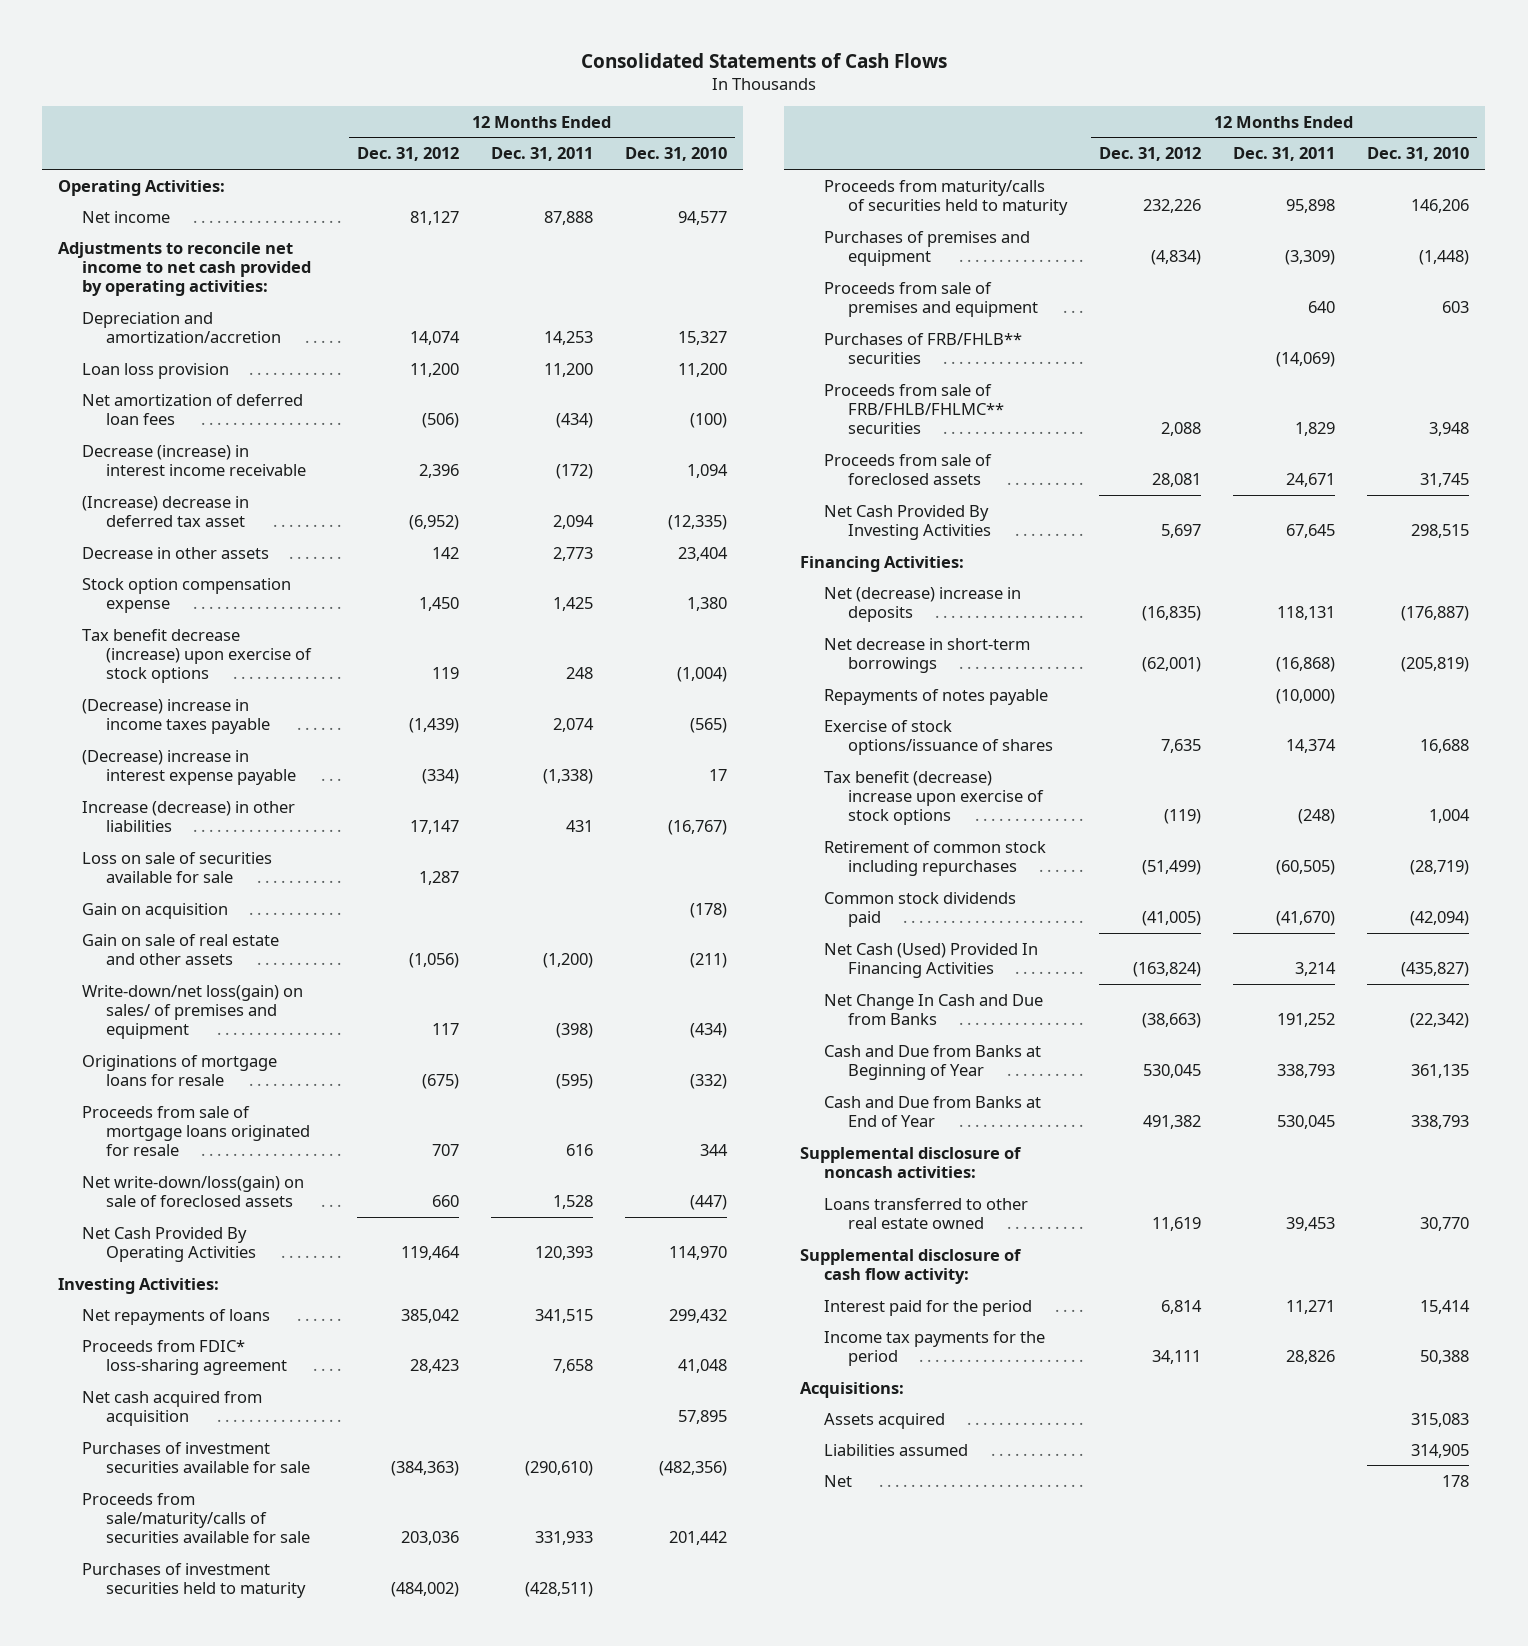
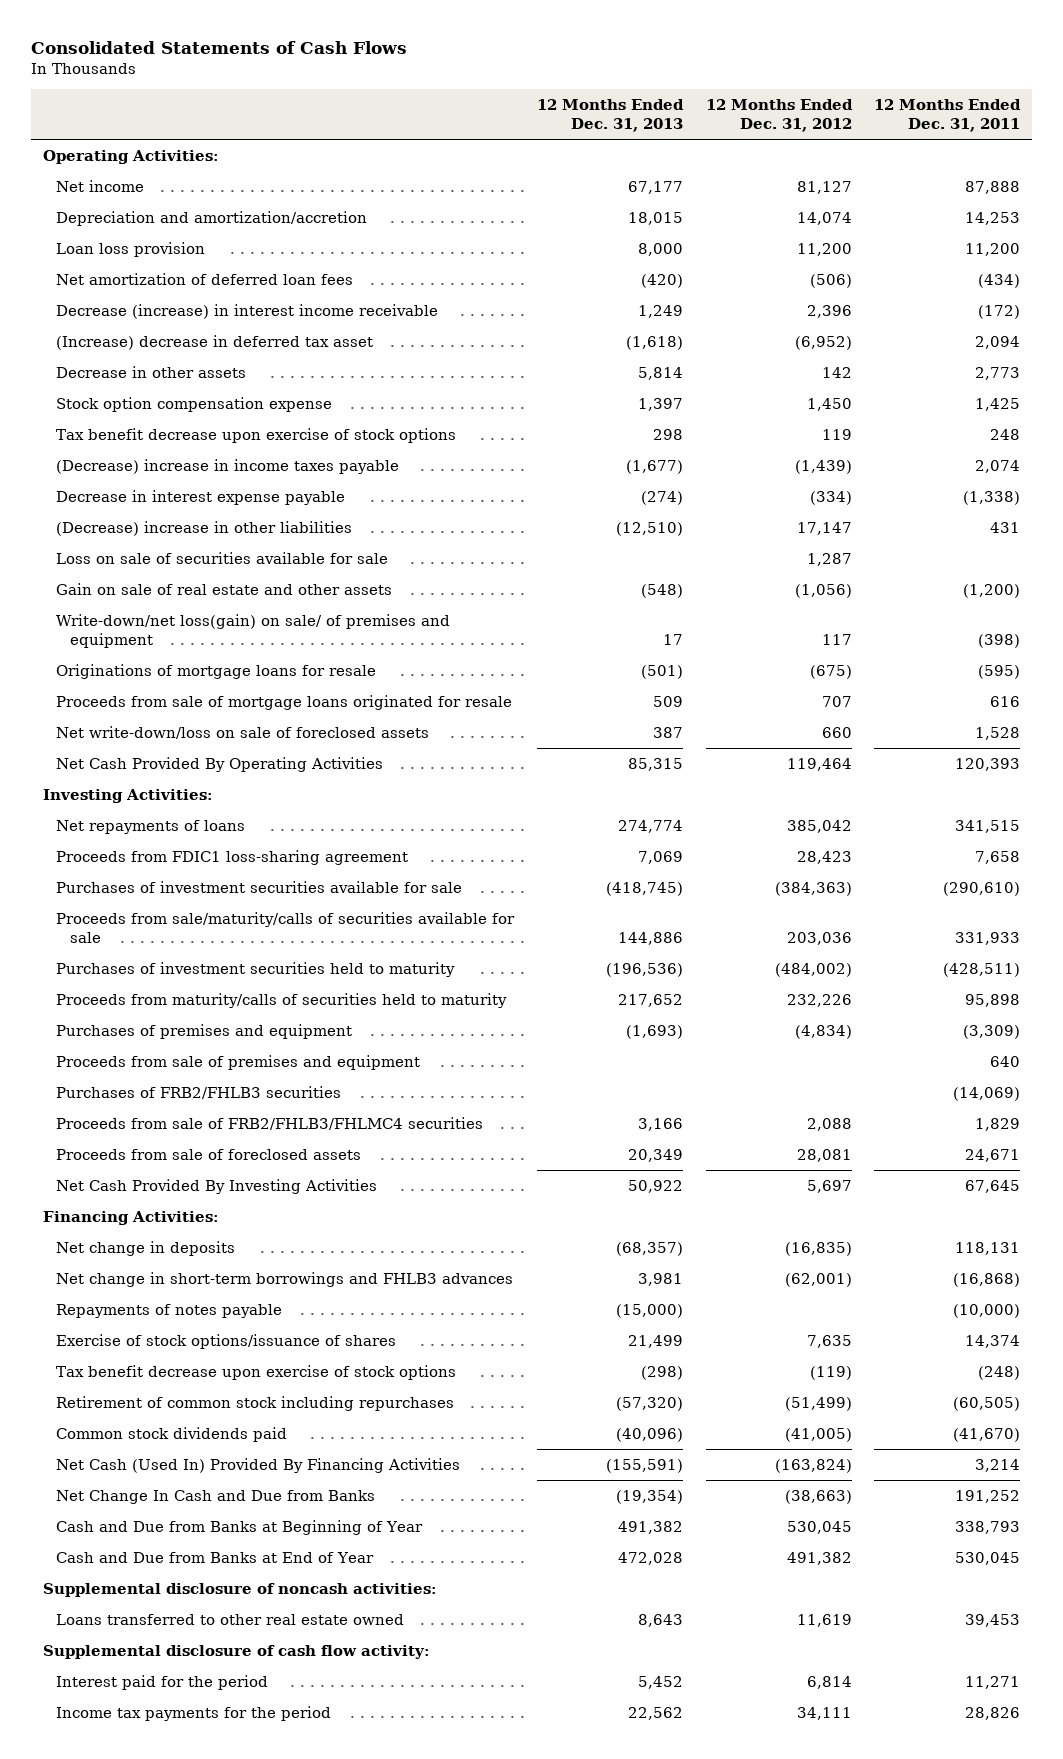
[625,147,728,162] Dec. 31, 2010 -> none
none -> [536,99,684,133] 12 Months Ended Dec. 31, 2013
[58,241,312,297] Adjustments to reconcile net income to net cash provided by operating activities: -> none
[82,628,313,684] Tax benefit decrease (increase) upon exercise of stock options -> [56,427,457,443] Tax benefit decrease upon exercise of stock options
[82,749,297,785] (Decrease) increase in interest expense payable -> [56,489,346,505] Decrease in interest expense payable
[82,800,296,832] Increase (decrease) in other liabilities -> [56,520,353,536] (Decrease) increase in other liabilities
[82,902,229,919] Gain on acquisition -> none
[82,984,304,1040] Write-down/net loss(gain) on sales/ of premises and equipment -> [56,613,451,649] Write-down/net loss(gain) on sale/ of premises and equipment
[82,1175,305,1207] Net write-down/loss(gain) on sale of foreclosed assets -> [56,725,430,739] Net write-down/loss on sale of foreclosed assets
[82,1390,263,1426] Net cash acquired from acquisition -> none
[82,1339,288,1375] Proceeds from FDIC* loss-sharing agreement -> [56,849,409,865] Proceeds from FDIC1 loss-sharing agreement
[824,332,1023,364] Purchases of FRB/FHLB** securities -> [56,1085,342,1099] Purchases of FRB2/FHLB3 securities
[824,383,1005,435] Proceeds from sale of FRB/FHLB/FHLMC** securities -> [56,1116,484,1130] Proceeds from sale of FRB2/FHLB3/FHLMC4 securities
[824,586,1022,622] Net (decrease) increase in deposits -> [56,1240,236,1256] Net change in deposits
[824,637,1031,673] Net decrease in short-term borrowings -> [56,1271,514,1287] Net change in short-term borrowings and FHLB3 advances
[824,770,1045,826] Tax benefit (decrease) increase upon exercise of stock options -> [56,1364,457,1380] Tax benefit decrease upon exercise of stock options
[824,942,1039,978] Net Cash (Used) Provided In Financing Activities -> [56,1457,461,1473] Net Cash (Used In) Provided By Financing Activities
[800,1381,905,1398] Acquisitions: -> none
[824,1412,946,1429] Assets acquired -> none
[824,1443,969,1456] Liabilities assumed -> none
[824,1474,853,1487] Net -> none

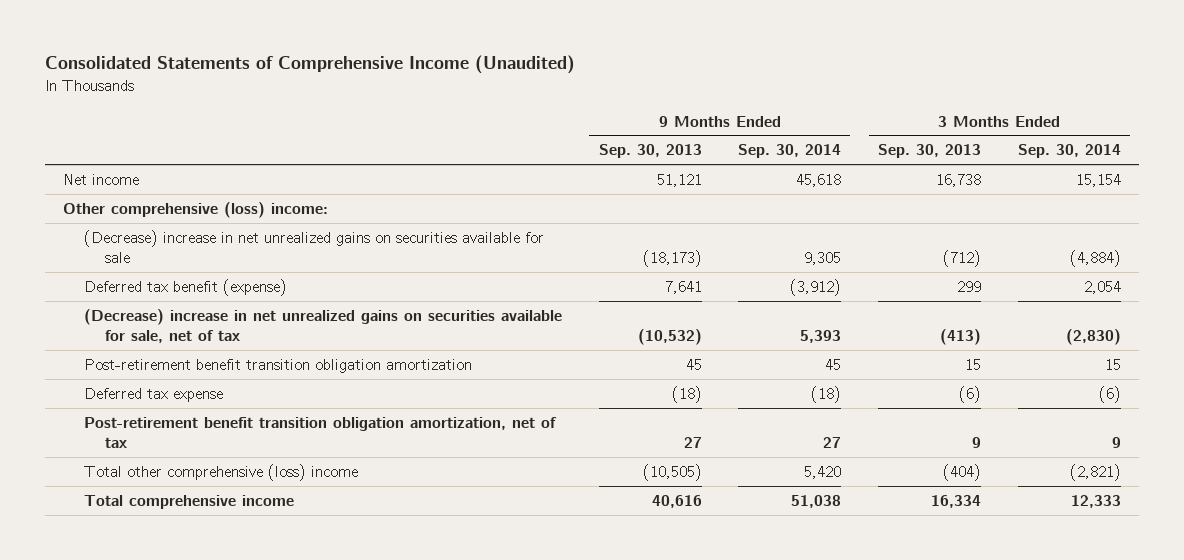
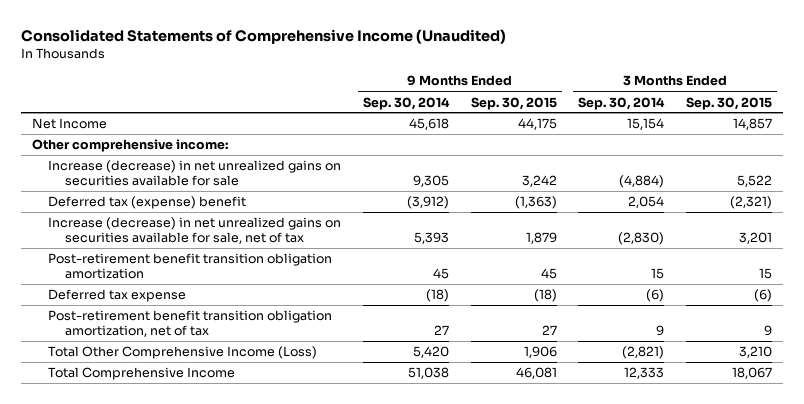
[598,144,702,159] Sep. 30, 2013 -> none
[877,144,981,159] Sep. 30, 2013 -> none
none -> [470,96,557,110] Sep. 30, 2015
none -> [686,96,773,110] Sep. 30, 2015
[63,173,140,185] Net income -> [31,118,107,130] Net Income
[63,201,329,218] Other comprehensive (loss) income: -> [31,139,228,153] Other comprehensive income:
[83,229,544,263] (Decrease) increase in net unrealized gains on securities available for sale -> [48,160,342,187] Increase (decrease) in net unrealized gains on securities available for sale
[83,278,287,296] Deferred tax benefit (expense) -> [48,196,247,210] Deferred tax (expense) benefit
[83,308,562,343] (Decrease) increase in net unrealized gains on securities available for sale, net of tax -> [48,217,342,245] Increase (decrease) in net unrealized gains on securities available for sale, net of tax
[83,463,358,481] Total other comprehensive (loss) income -> [48,346,318,360] Total Other Comprehensive Income (Loss)
[83,494,294,509] Total comprehensive income -> [48,367,236,381] Total Comprehensive Income

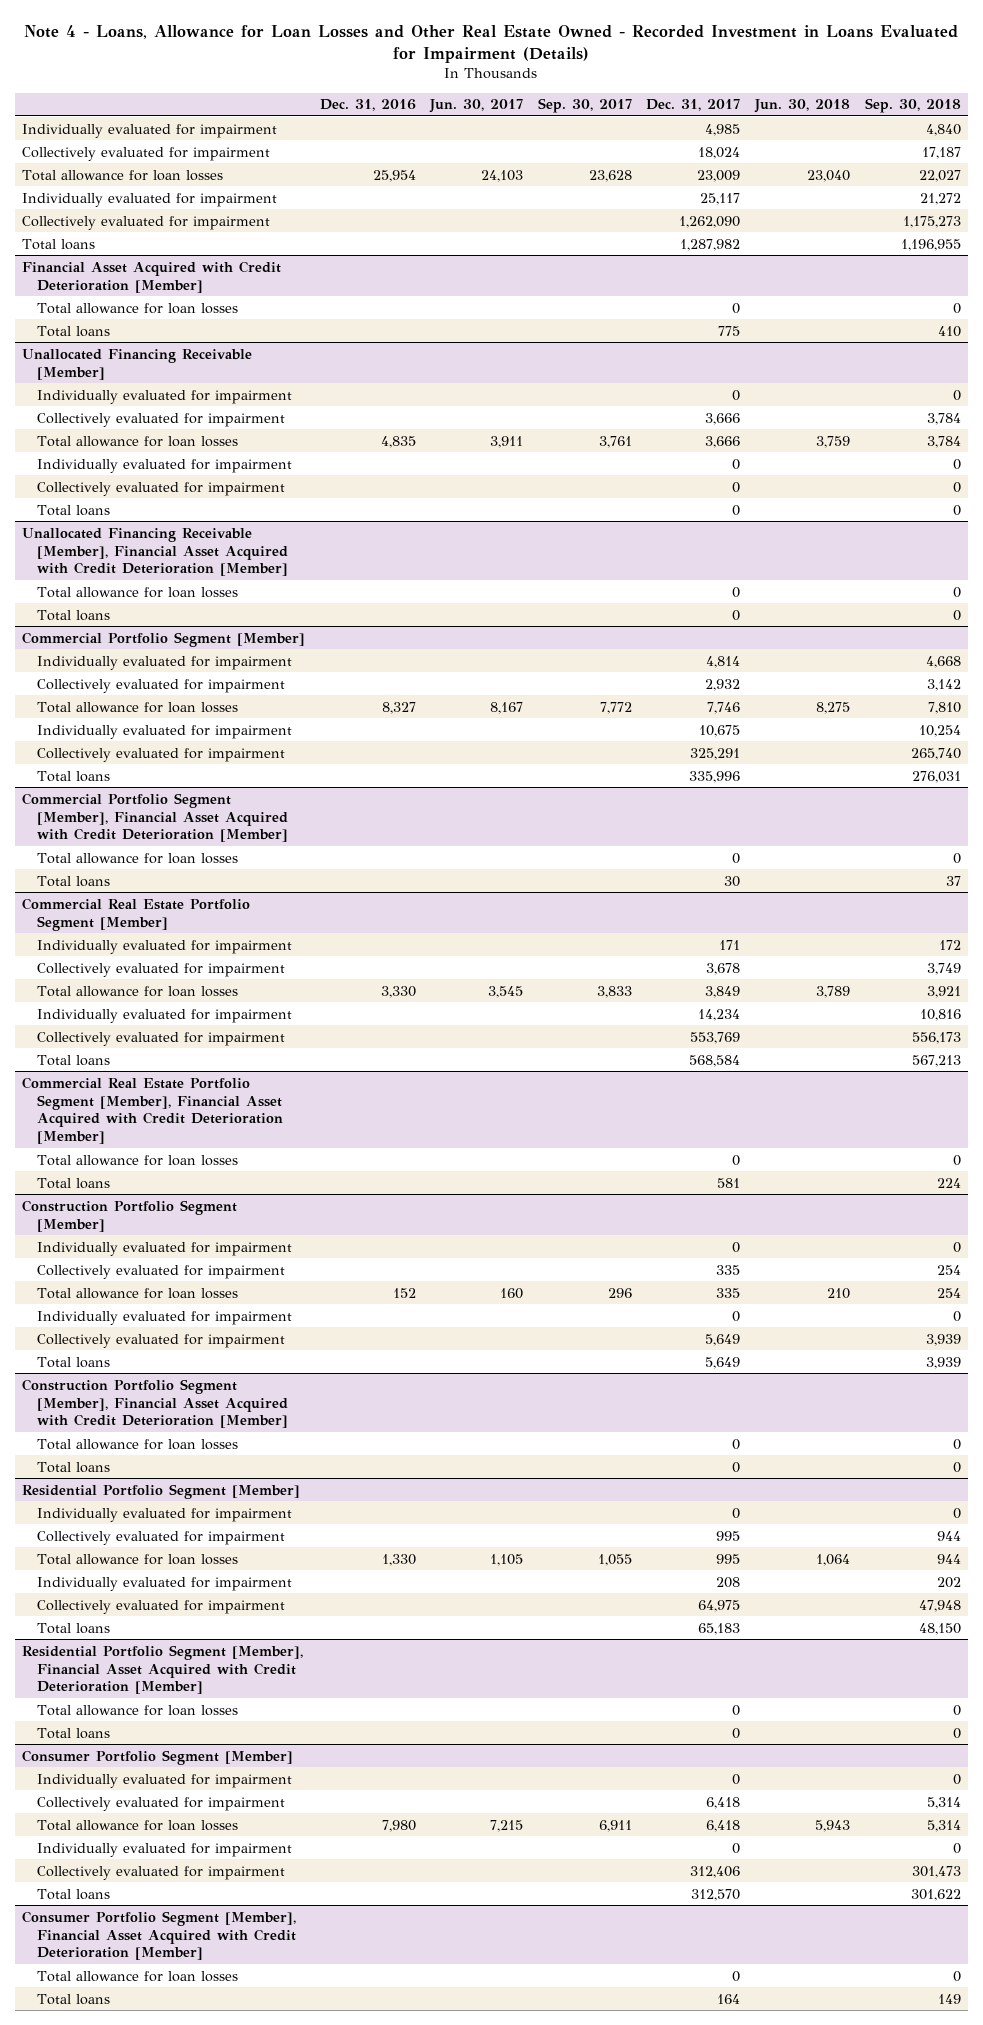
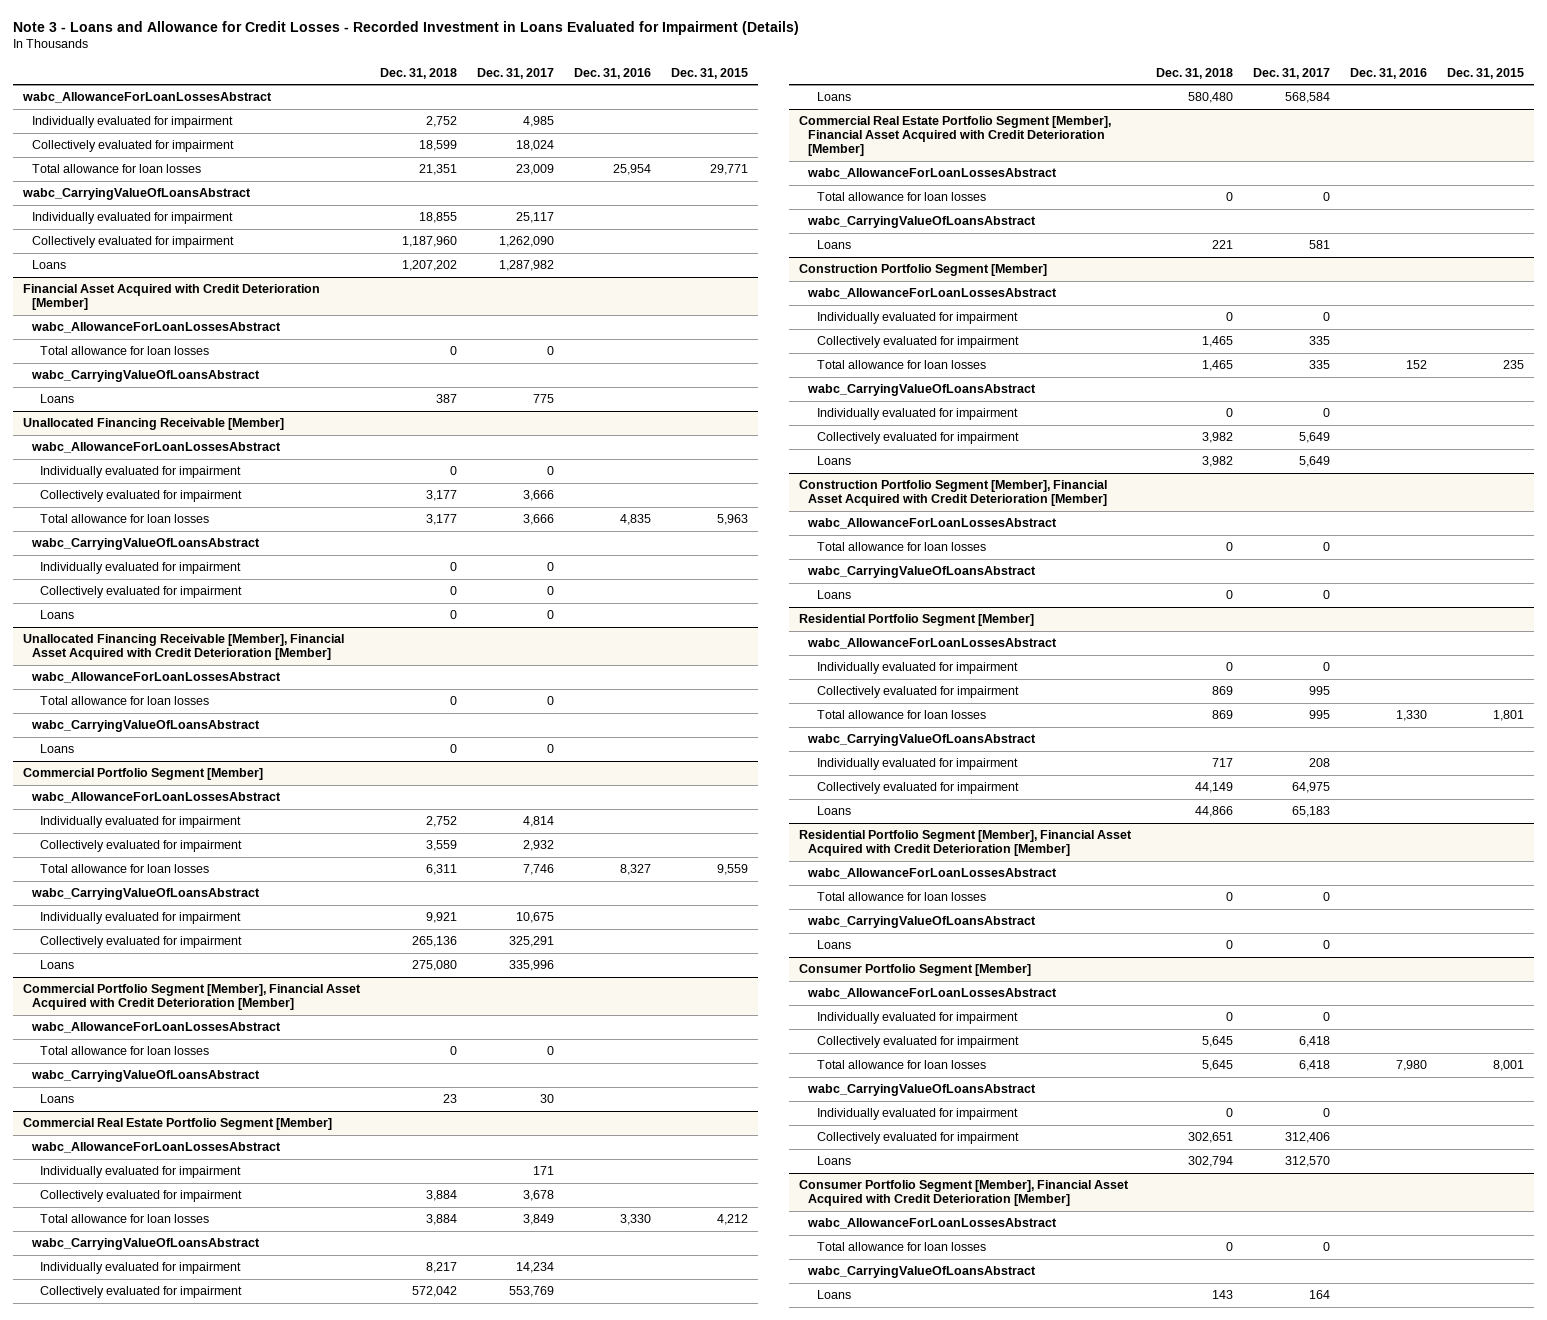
[24,24,959,63] Note 4 - Loans, Allowance for Loan Losses and Other Real Estate Owned - Recorded Investment in Loans Evaluated for Impairment (Details) -> [12,20,799,35] Note 3 - Loans and Allowance for Credit Losses - Recorded Investment in Loans Evaluated for Impairment (Details)
[429,99,524,114] Jun. 30, 2017 -> none
[537,98,632,114] Sep. 30, 2017 -> none
[754,99,851,114] Jun. 30, 2018 -> none
[864,98,961,114] Sep. 30, 2018 -> none
none -> [379,67,457,79] Dec. 31, 2018
none -> [671,67,749,79] Dec. 31, 2015
none -> [21,92,272,104] wabc_AllowanceForLoanLossesAbstract
none -> [21,188,251,201] wabc_CarryingValueOfLoansAbstract
[21,238,95,250] Total loans -> [31,260,66,270] Loans
none -> [30,322,281,334] wabc_AllowanceForLoanLossesAbstract
none -> [30,370,260,383] wabc_CarryingValueOfLoansAbstract
[36,325,110,337] Total loans -> [40,394,75,404] Loans
none -> [30,442,281,454] wabc_AllowanceForLoanLossesAbstract
none -> [30,538,260,551] wabc_CarryingValueOfLoansAbstract
[36,504,110,516] Total loans -> [40,610,75,620] Loans
none -> [30,672,281,684] wabc_AllowanceForLoanLossesAbstract
none -> [30,720,260,733] wabc_CarryingValueOfLoansAbstract
[36,609,110,621] Total loans -> [40,744,75,754] Loans
none -> [30,792,281,804] wabc_AllowanceForLoanLossesAbstract
none -> [30,888,260,901] wabc_CarryingValueOfLoansAbstract
[36,770,110,782] Total loans -> [40,960,75,970] Loans
none -> [30,1022,281,1034] wabc_AllowanceForLoanLossesAbstract
none -> [30,1070,260,1083] wabc_CarryingValueOfLoansAbstract
[36,875,110,887] Total loans -> [40,1094,75,1104] Loans
none -> [30,1142,281,1154] wabc_AllowanceForLoanLossesAbstract
none -> [30,1238,260,1251] wabc_CarryingValueOfLoansAbstract
[36,1054,110,1066] Total loans -> [816,92,851,102] Loans
none -> [806,168,1057,180] wabc_AllowanceForLoanLossesAbstract
none -> [806,216,1036,229] wabc_CarryingValueOfLoansAbstract
[36,1177,110,1189] Total loans -> [816,240,851,250] Loans
none -> [806,288,1057,300] wabc_AllowanceForLoanLossesAbstract
none -> [806,384,1036,397] wabc_CarryingValueOfLoansAbstract
[36,1356,110,1368] Total loans -> [816,456,851,466] Loans
none -> [806,518,1057,530] wabc_AllowanceForLoanLossesAbstract
none -> [806,566,1036,579] wabc_CarryingValueOfLoansAbstract
[36,1461,110,1473] Total loans -> [816,590,851,600] Loans
none -> [806,638,1057,650] wabc_AllowanceForLoanLossesAbstract
none -> [806,734,1036,747] wabc_CarryingValueOfLoansAbstract
[36,1622,110,1634] Total loans -> [816,806,851,816] Loans
none -> [806,868,1057,880] wabc_AllowanceForLoanLossesAbstract
none -> [806,916,1036,929] wabc_CarryingValueOfLoansAbstract
[36,1727,110,1739] Total loans -> [816,940,851,950] Loans
none -> [806,988,1057,1000] wabc_AllowanceForLoanLossesAbstract
none -> [806,1084,1036,1097] wabc_CarryingValueOfLoansAbstract
[36,1888,110,1900] Total loans -> [816,1156,851,1166] Loans
none -> [806,1218,1057,1230] wabc_AllowanceForLoanLossesAbstract
none -> [806,1266,1036,1279] wabc_CarryingValueOfLoansAbstract
[36,1993,110,2005] Total loans -> [816,1290,851,1300] Loans

